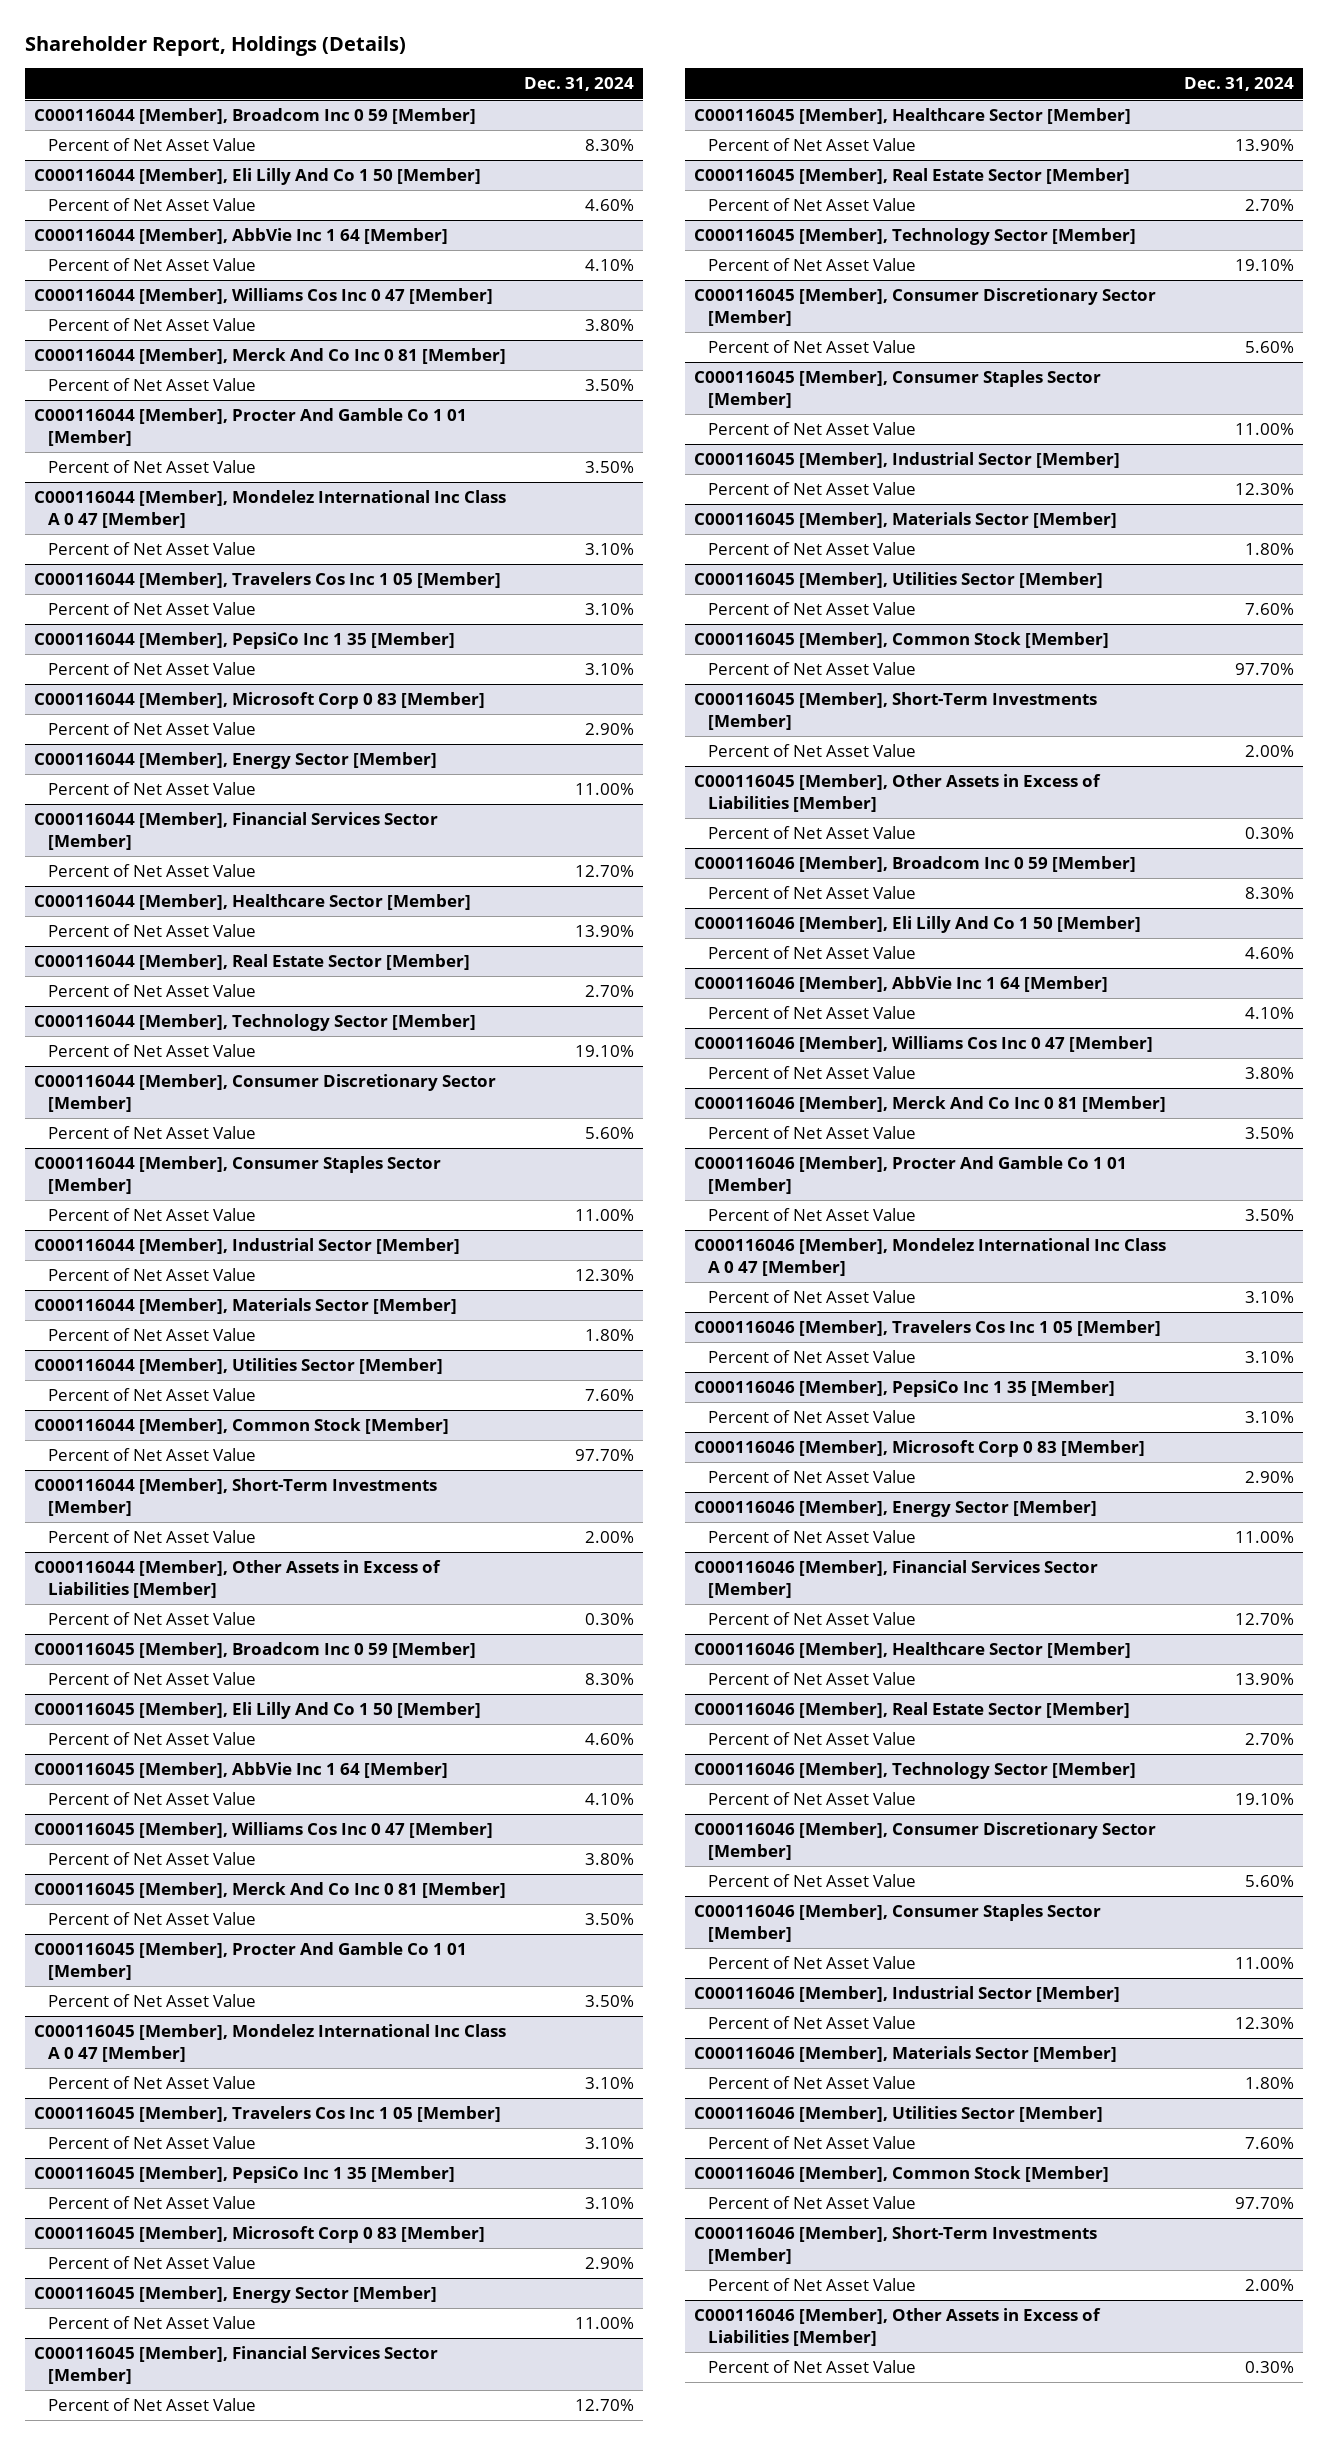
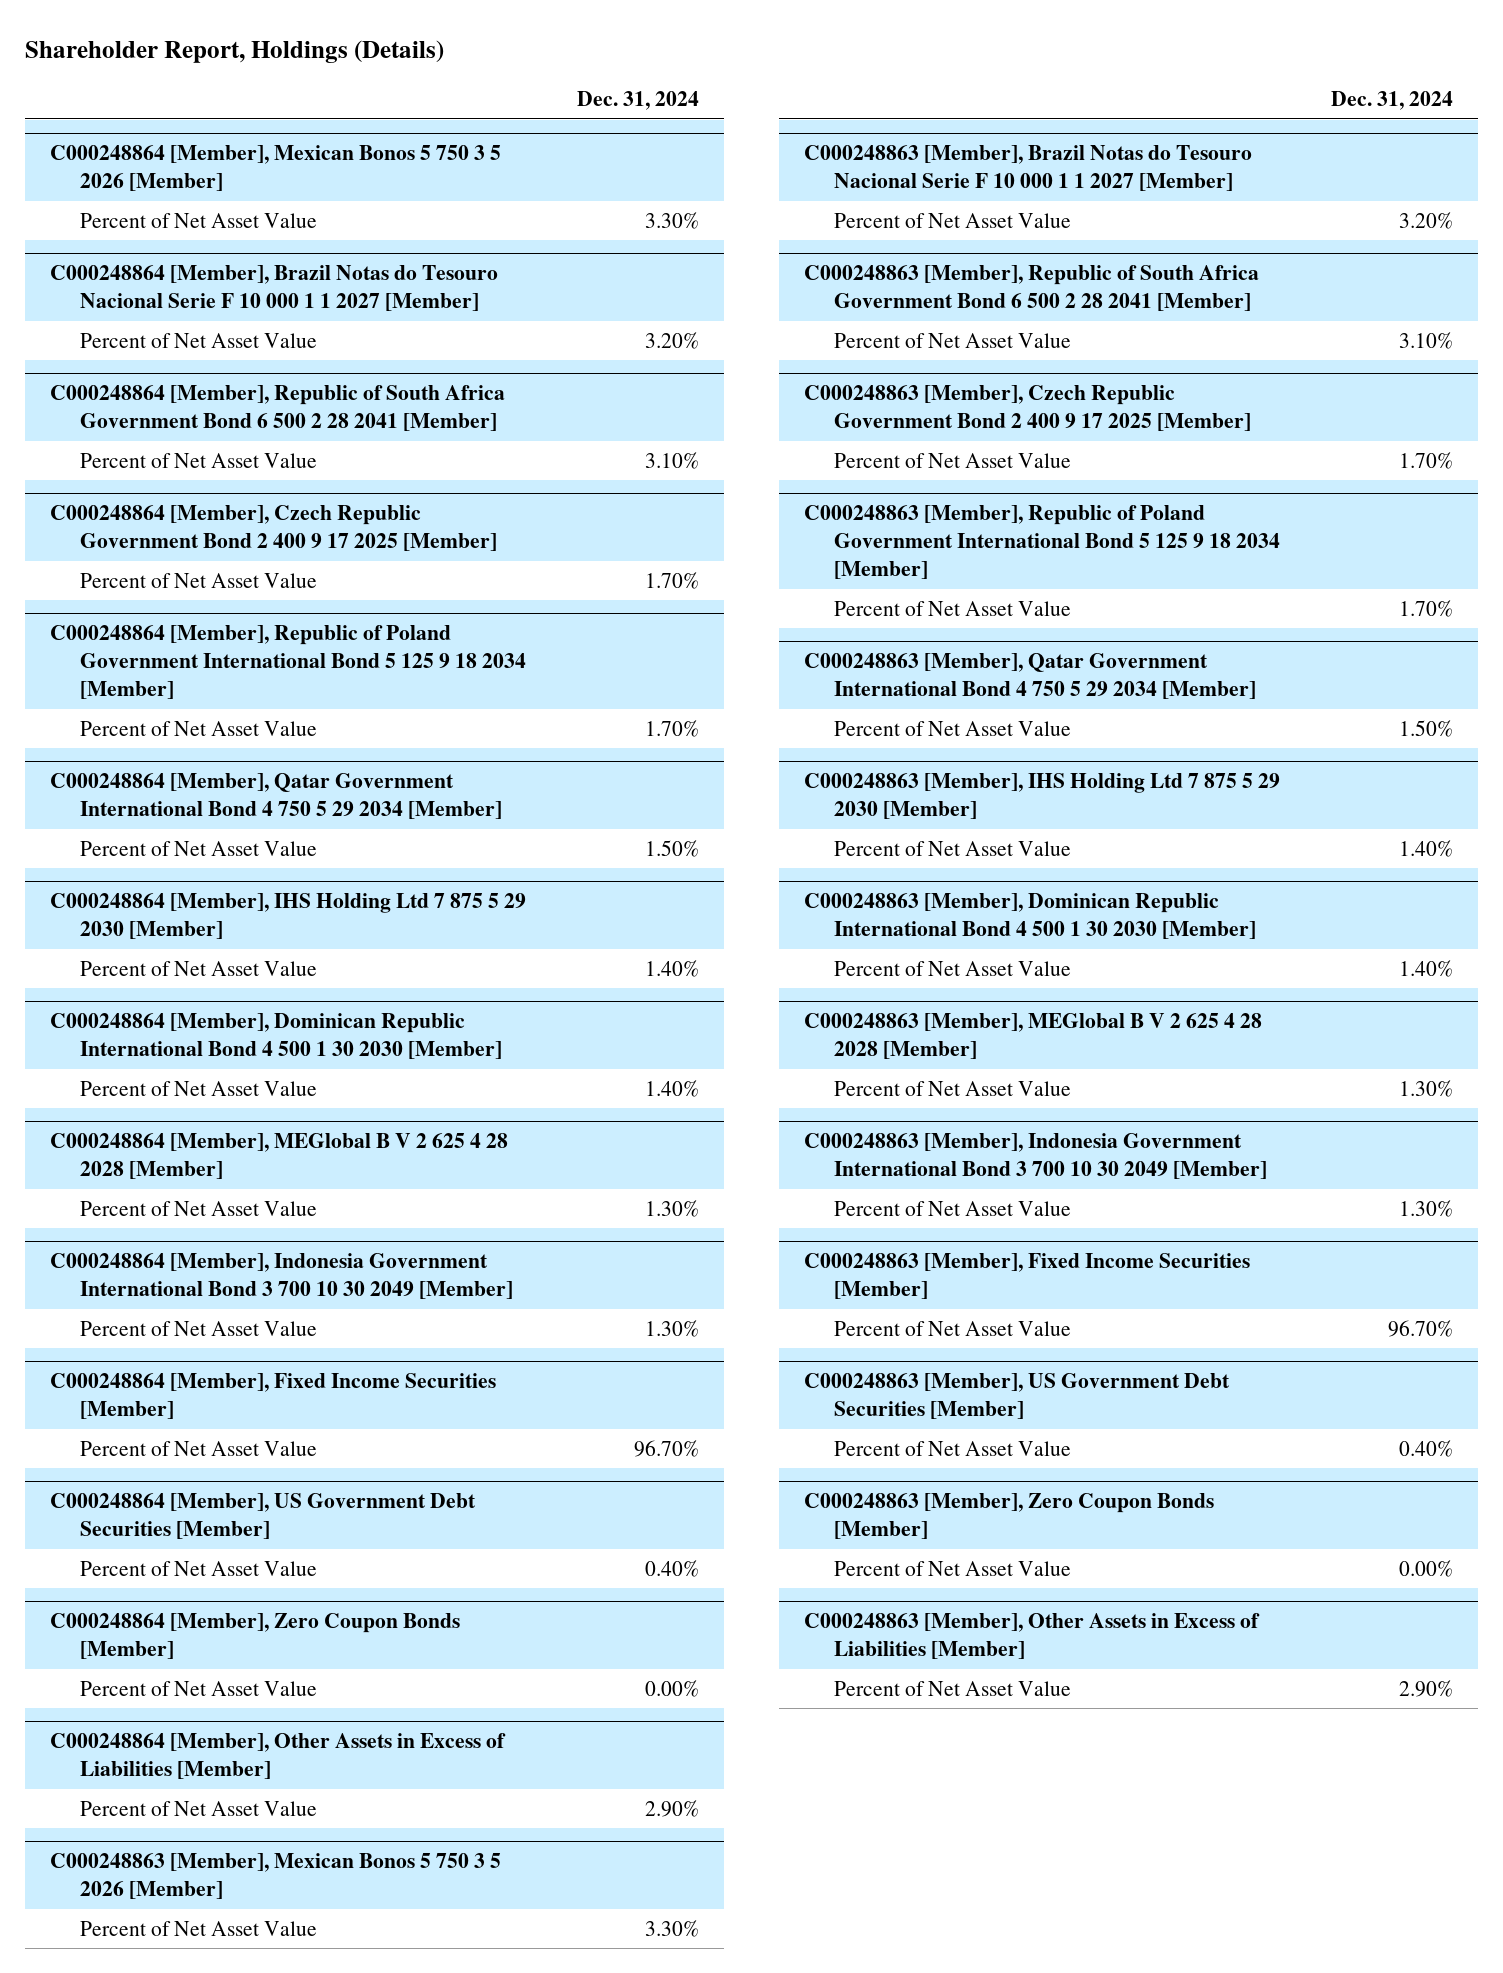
[34,108,477,125] C000116044 [Member], Broadcom Inc 0 59 [Member] -> none
[34,168,482,186] C000116044 [Member], Eli Lilly And Co 1 50 [Member] -> none
[34,228,449,245] C000116044 [Member], AbbVie Inc 1 64 [Member] -> none
[48,258,257,272] Percent of Net Asset Value -> none
[34,288,494,305] C000116044 [Member], Williams Cos Inc 0 47 [Member] -> none
[48,318,257,332] Percent of Net Asset Value -> none
[34,348,507,365] C000116044 [Member], Merck And Co Inc 0 81 [Member] -> none
[48,378,257,392] Percent of Net Asset Value -> none
[34,408,468,446] C000116044 [Member], Procter And Gamble Co 1 01 [Member] -> none
[48,460,257,474] Percent of Net Asset Value -> none
[34,490,507,528] C000116044 [Member], Mondelez International Inc Class A 0 47 [Member] -> none
[48,542,257,556] Percent of Net Asset Value -> none
[34,572,502,589] C000116044 [Member], Travelers Cos Inc 1 05 [Member] -> none
[48,602,257,616] Percent of Net Asset Value -> none
[34,632,456,650] C000116044 [Member], PepsiCo Inc 1 35 [Member] -> none
[48,662,257,676] Percent of Net Asset Value -> none
[34,692,486,710] C000116044 [Member], Microsoft Corp 0 83 [Member] -> none
[48,722,257,736] Percent of Net Asset Value -> none
[34,752,438,770] C000116044 [Member], Energy Sector [Member] -> none
[48,782,257,796] Percent of Net Asset Value -> none
[34,812,439,850] C000116044 [Member], Financial Services Sector [Member] -> none
[48,864,257,878] Percent of Net Asset Value -> none
[34,894,472,911] C000116044 [Member], Healthcare Sector [Member] -> none
[48,924,257,938] Percent of Net Asset Value -> none
[34,954,471,971] C000116044 [Member], Real Estate Sector [Member] -> none
[48,984,257,998] Percent of Net Asset Value -> none
[34,1014,477,1032] C000116044 [Member], Technology Sector [Member] -> none
[48,1044,257,1058] Percent of Net Asset Value -> none
[34,1074,497,1112] C000116044 [Member], Consumer Discretionary Sector [Member] -> none
[48,1126,257,1140] Percent of Net Asset Value -> none
[34,1156,442,1194] C000116044 [Member], Consumer Staples Sector [Member] -> none
[48,1208,257,1222] Percent of Net Asset Value -> none
[34,1238,461,1255] C000116044 [Member], Industrial Sector [Member] -> none
[48,1268,257,1282] Percent of Net Asset Value -> none
[34,1298,458,1315] C000116044 [Member], Materials Sector [Member] -> none
[48,1328,257,1342] Percent of Net Asset Value -> none
[34,1358,444,1375] C000116044 [Member], Utilities Sector [Member] -> none
[48,1388,257,1402] Percent of Net Asset Value -> none
[34,1418,450,1435] C000116044 [Member], Common Stock [Member] -> none
[48,1448,257,1462] Percent of Net Asset Value -> none
[34,1478,438,1516] C000116044 [Member], Short-Term Investments [Member] -> none
[48,1530,257,1544] Percent of Net Asset Value -> none
[34,1560,442,1598] C000116044 [Member], Other Assets in Excess of Liabilities [Member] -> none
[48,1612,257,1626] Percent of Net Asset Value -> none
[34,1642,477,1659] C000116045 [Member], Broadcom Inc 0 59 [Member] -> none
[48,1672,257,1686] Percent of Net Asset Value -> none
[34,1702,482,1720] C000116045 [Member], Eli Lilly And Co 1 50 [Member] -> none
[48,1732,257,1746] Percent of Net Asset Value -> none
[34,1762,449,1779] C000116045 [Member], AbbVie Inc 1 64 [Member] -> none
[48,1792,257,1806] Percent of Net Asset Value -> none
[34,1822,494,1839] C000116045 [Member], Williams Cos Inc 0 47 [Member] -> none
[48,1852,257,1866] Percent of Net Asset Value -> none
[34,1882,507,1899] C000116045 [Member], Merck And Co Inc 0 81 [Member] -> none
[48,1912,257,1926] Percent of Net Asset Value -> none
[34,1942,468,1980] C000116045 [Member], Procter And Gamble Co 1 01 [Member] -> none
[48,1994,257,2008] Percent of Net Asset Value -> none
[34,2024,507,2062] C000116045 [Member], Mondelez International Inc Class A 0 47 [Member] -> none
[48,2076,257,2090] Percent of Net Asset Value -> none
[34,2106,502,2123] C000116045 [Member], Travelers Cos Inc 1 05 [Member] -> none
[48,2136,257,2150] Percent of Net Asset Value -> none
[34,2166,456,2184] C000116045 [Member], PepsiCo Inc 1 35 [Member] -> none
none -> [49,145,501,192] C000248864 [Member], Mexican Bonos 5 750 3 5 2026 [Member]
[585,139,635,152] 8.30% -> [644,211,699,229] 3.30%
none -> [49,265,498,312] C000248864 [Member], Brazil Notas do Tesouro Nacional Serie F 10 000 1 1 2027 [Member]
[585,199,635,212] 4.60% -> [644,331,699,349] 3.20%
none -> [49,385,505,432] C000248864 [Member], Republic of South Africa Government Bond 6 500 2 28 2041 [Member]
[34,2226,486,2244] C000116045 [Member], Microsoft Corp 0 83 [Member] -> none
none -> [49,505,498,552] C000248864 [Member], Czech Republic Government Bond 2 400 9 17 2025 [Member]
none -> [80,572,318,588] Percent of Net Asset Value
none -> [49,625,527,700] C000248864 [Member], Republic of Poland Government International Bond 5 125 9 18 2034 [Member]
none -> [80,720,318,736] Percent of Net Asset Value
none -> [49,773,503,820] C000248864 [Member], Qatar Government International Bond 4 750 5 29 2034 [Member]
none -> [80,840,318,856] Percent of Net Asset Value
none -> [49,893,526,940] C000248864 [Member], IHS Holding Ltd 7 875 5 29 2030 [Member]
none -> [80,960,318,976] Percent of Net Asset Value
none -> [49,1013,503,1060] C000248864 [Member], Dominican Republic International Bond 4 500 1 30 2030 [Member]
none -> [80,1080,318,1096] Percent of Net Asset Value
none -> [49,1133,508,1180] C000248864 [Member], MEGlobal B V 2 625 4 28 2028 [Member]
none -> [80,1200,318,1216] Percent of Net Asset Value
none -> [49,1253,514,1300] C000248864 [Member], Indonesia Government International Bond 3 700 10 30 2049 [Member]
none -> [80,1320,318,1336] Percent of Net Asset Value
none -> [49,1373,496,1420] C000248864 [Member], Fixed Income Securities [Member]
none -> [80,1440,318,1456] Percent of Net Asset Value
none -> [49,1493,476,1540] C000248864 [Member], US Government Debt Securities [Member]
none -> [80,1560,318,1576] Percent of Net Asset Value
none -> [49,1613,460,1660] C000248864 [Member], Zero Coupon Bonds [Member]
none -> [80,1680,318,1696] Percent of Net Asset Value
none -> [49,1733,506,1780] C000248864 [Member], Other Assets in Excess of Liabilities [Member]
[34,2286,438,2304] C000116045 [Member], Energy Sector [Member] -> none
[34,2346,439,2384] C000116045 [Member], Financial Services Sector [Member] -> none
[693,108,1131,125] C000116045 [Member], Healthcare Sector [Member] -> none
[707,138,916,152] Percent of Net Asset Value -> none
[693,168,1130,185] C000116045 [Member], Real Estate Sector [Member] -> none
[707,198,916,212] Percent of Net Asset Value -> none
[693,228,1136,246] C000116045 [Member], Technology Sector [Member] -> none
[707,258,916,272] Percent of Net Asset Value -> none
[693,288,1156,326] C000116045 [Member], Consumer Discretionary Sector [Member] -> none
[707,340,916,354] Percent of Net Asset Value -> none
[693,370,1101,408] C000116045 [Member], Consumer Staples Sector [Member] -> none
[707,422,916,436] Percent of Net Asset Value -> none
[693,452,1120,469] C000116045 [Member], Industrial Sector [Member] -> none
[707,482,916,496] Percent of Net Asset Value -> none
[693,512,1117,529] C000116045 [Member], Materials Sector [Member] -> none
[707,542,916,556] Percent of Net Asset Value -> none
[693,572,1103,589] C000116045 [Member], Utilities Sector [Member] -> none
[707,602,916,616] Percent of Net Asset Value -> none
[693,632,1109,649] C000116045 [Member], Common Stock [Member] -> none
[707,662,916,676] Percent of Net Asset Value -> none
[693,692,1097,730] C000116045 [Member], Short-Term Investments [Member] -> none
[707,744,916,758] Percent of Net Asset Value -> none
[693,774,1101,812] C000116045 [Member], Other Assets in Excess of Liabilities [Member] -> none
[707,826,916,840] Percent of Net Asset Value -> none
[693,856,1136,873] C000116046 [Member], Broadcom Inc 0 59 [Member] -> none
[707,886,916,900] Percent of Net Asset Value -> none
[693,916,1141,934] C000116046 [Member], Eli Lilly And Co 1 50 [Member] -> none
[707,946,916,960] Percent of Net Asset Value -> none
[693,976,1108,993] C000116046 [Member], AbbVie Inc 1 64 [Member] -> none
[707,1006,916,1020] Percent of Net Asset Value -> none
[693,1036,1153,1053] C000116046 [Member], Williams Cos Inc 0 47 [Member] -> none
[707,1066,916,1080] Percent of Net Asset Value -> none
[693,1096,1166,1113] C000116046 [Member], Merck And Co Inc 0 81 [Member] -> none
[707,1126,916,1140] Percent of Net Asset Value -> none
[693,1156,1127,1194] C000116046 [Member], Procter And Gamble Co 1 01 [Member] -> none
[707,1208,916,1222] Percent of Net Asset Value -> none
[693,1238,1166,1276] C000116046 [Member], Mondelez International Inc Class A 0 47 [Member] -> none
[707,1290,916,1304] Percent of Net Asset Value -> none
[693,1320,1161,1337] C000116046 [Member], Travelers Cos Inc 1 05 [Member] -> none
[707,1350,916,1364] Percent of Net Asset Value -> none
[693,1380,1115,1398] C000116046 [Member], PepsiCo Inc 1 35 [Member] -> none
none -> [49,1853,501,1900] C000248863 [Member], Mexican Bonos 5 750 3 5 2026 [Member]
[575,2317,635,2330] 11.00% -> [644,1919,699,1937] 3.30%
none -> [804,145,1253,192] C000248863 [Member], Brazil Notas do Tesouro Nacional Serie F 10 000 1 1 2027 [Member]
[575,2399,635,2412] 12.70% -> [1398,211,1453,229] 3.20%
none -> [804,265,1260,312] C000248863 [Member], Republic of South Africa Government Bond 6 500 2 28 2041 [Member]
[693,1440,1145,1458] C000116046 [Member], Microsoft Corp 0 83 [Member] -> none
none -> [804,385,1252,432] C000248863 [Member], Czech Republic Government Bond 2 400 9 17 2025 [Member]
none -> [834,452,1072,468] Percent of Net Asset Value
none -> [804,505,1281,580] C000248863 [Member], Republic of Poland Government International Bond 5 125 9 18 2034 [Member]
none -> [834,600,1072,616] Percent of Net Asset Value
none -> [804,653,1257,700] C000248863 [Member], Qatar Government International Bond 4 750 5 29 2034 [Member]
none -> [834,720,1072,736] Percent of Net Asset Value
none -> [804,773,1281,820] C000248863 [Member], IHS Holding Ltd 7 875 5 29 2030 [Member]
none -> [834,840,1072,856] Percent of Net Asset Value
none -> [804,893,1257,940] C000248863 [Member], Dominican Republic International Bond 4 500 1 30 2030 [Member]
none -> [834,960,1072,976] Percent of Net Asset Value
none -> [804,1013,1263,1060] C000248863 [Member], MEGlobal B V 2 625 4 28 2028 [Member]
none -> [834,1080,1072,1096] Percent of Net Asset Value
none -> [804,1133,1268,1180] C000248863 [Member], Indonesia Government International Bond 3 700 10 30 2049 [Member]
none -> [834,1200,1072,1216] Percent of Net Asset Value
none -> [804,1253,1251,1300] C000248863 [Member], Fixed Income Securities [Member]
none -> [834,1320,1072,1336] Percent of Net Asset Value
none -> [804,1373,1231,1420] C000248863 [Member], US Government Debt Securities [Member]
none -> [834,1440,1072,1456] Percent of Net Asset Value
none -> [804,1493,1215,1540] C000248863 [Member], Zero Coupon Bonds [Member]
none -> [834,1560,1072,1576] Percent of Net Asset Value
none -> [804,1613,1261,1660] C000248863 [Member], Other Assets in Excess of Liabilities [Member]
[693,1500,1097,1518] C000116046 [Member], Energy Sector [Member] -> none
[707,1530,916,1544] Percent of Net Asset Value -> none
[693,1560,1098,1598] C000116046 [Member], Financial Services Sector [Member] -> none
[707,1612,916,1626] Percent of Net Asset Value -> none
[693,1642,1131,1659] C000116046 [Member], Healthcare Sector [Member] -> none
[707,1672,916,1686] Percent of Net Asset Value -> none
[693,1702,1130,1719] C000116046 [Member], Real Estate Sector [Member] -> none
[707,1732,916,1746] Percent of Net Asset Value -> none
[693,1762,1136,1780] C000116046 [Member], Technology Sector [Member] -> none
[707,1792,916,1806] Percent of Net Asset Value -> none
[693,1822,1156,1860] C000116046 [Member], Consumer Discretionary Sector [Member] -> none
[707,1874,916,1888] Percent of Net Asset Value -> none
[693,1904,1101,1942] C000116046 [Member], Consumer Staples Sector [Member] -> none
[707,1956,916,1970] Percent of Net Asset Value -> none
[693,1986,1120,2003] C000116046 [Member], Industrial Sector [Member] -> none
[707,2016,916,2030] Percent of Net Asset Value -> none
[693,2046,1117,2063] C000116046 [Member], Materials Sector [Member] -> none
[707,2076,916,2090] Percent of Net Asset Value -> none
[693,2106,1103,2123] C000116046 [Member], Utilities Sector [Member] -> none
[707,2136,916,2150] Percent of Net Asset Value -> none
[693,2166,1109,2183] C000116046 [Member], Common Stock [Member] -> none
[707,2196,916,2210] Percent of Net Asset Value -> none
[693,2226,1097,2264] C000116046 [Member], Short-Term Investments [Member] -> none
[707,2278,916,2292] Percent of Net Asset Value -> none
[693,2308,1101,2346] C000116046 [Member], Other Assets in Excess of Liabilities [Member] -> none
[707,2360,916,2374] Percent of Net Asset Value -> none

